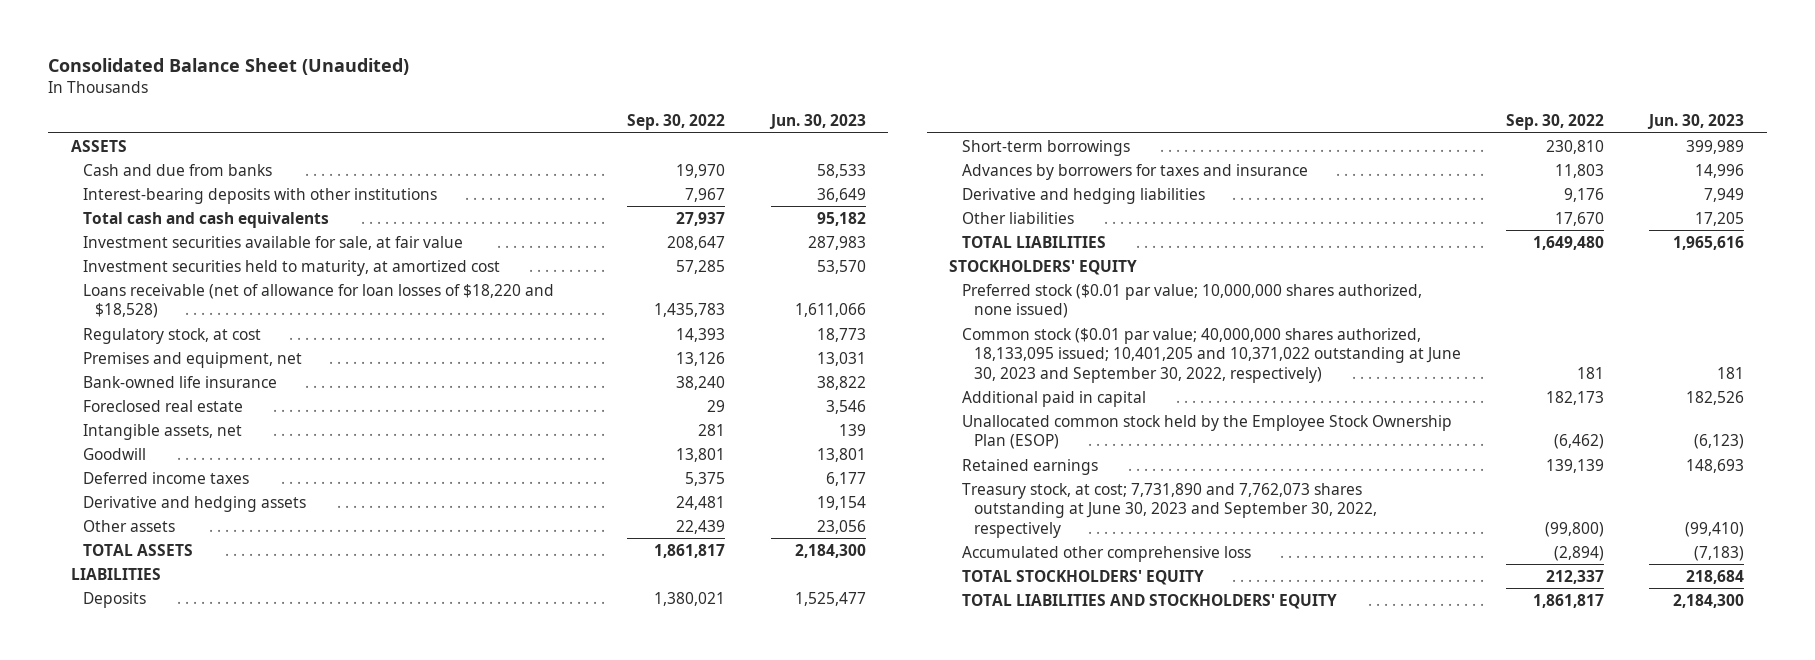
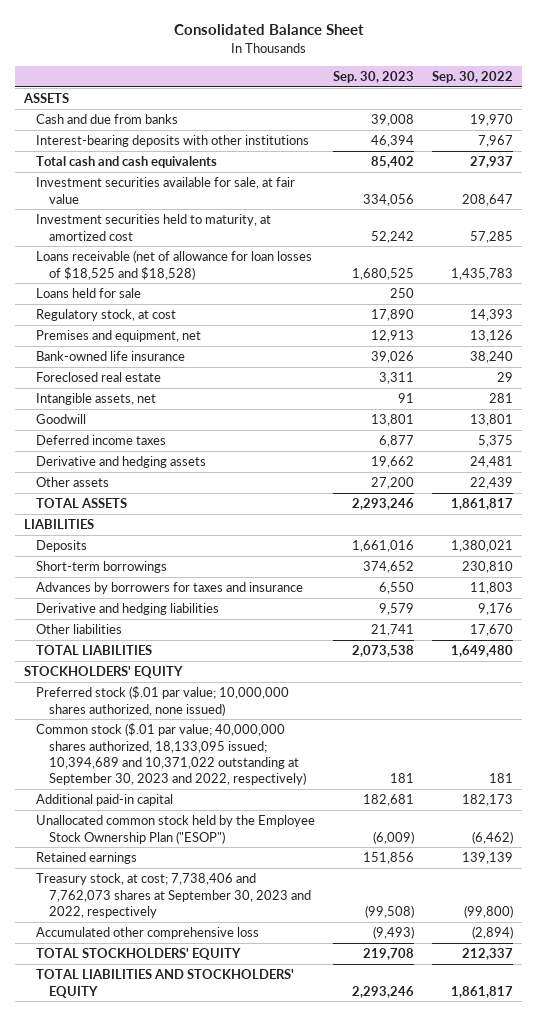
[48,58,410,76] Consolidated Balance Sheet (Unaudited) -> [173,24,364,36] Consolidated Balance Sheet
[768,114,866,130] Jun. 30, 2023 -> none
none -> [333,70,415,83] Sep. 30, 2023
[82,283,554,319] Loans receivable (net of allowance for loan losses of $18,220 and $18,528) -> [36,250,313,280] Loans receivable (net of allowance for loan losses of $18,525 and $18,528)
none -> [36,288,142,299] Loans held for sale
[961,283,1422,319] Preferred stock ($0.01 par value; 10,000,000 shares authorized, none issued) -> [36,686,290,716] Preferred stock ($.01 par value; 10,000,000 shares authorized, none issued)
[961,327,1462,383] Common stock ($0.01 par value; 40,000,000 shares authorized, 18,133,095 issued; 10,401,205 and 10,371,022 outstanding at June 30, 2023 and September 30, 2022, respectively) -> [36,723,306,786] Common stock ($.01 par value; 40,000,000 shares authorized, 18,133,095 issued; 10,394,689 and 10,371,022 outstanding at September 30, 2023 and 2022, respectively)
[961,390,1146,407] Additional paid in capital -> [36,794,174,807] Additional paid-in capital
[961,414,1452,450] Unallocated common stock held by the Employee Stock Ownership Plan (ESOP) -> [36,815,316,844] Unallocated common stock held by the Employee Stock Ownership Plan ("ESOP")
[961,482,1378,538] Treasury stock, at cost; 7,731,890 and 7,762,073 shares outstanding at June 30, 2023 and September 30, 2022, respectively -> [36,873,311,918] Treasury stock, at cost; 7,738,406 and 7,762,073 shares at September 30, 2023 and 2022, respectively

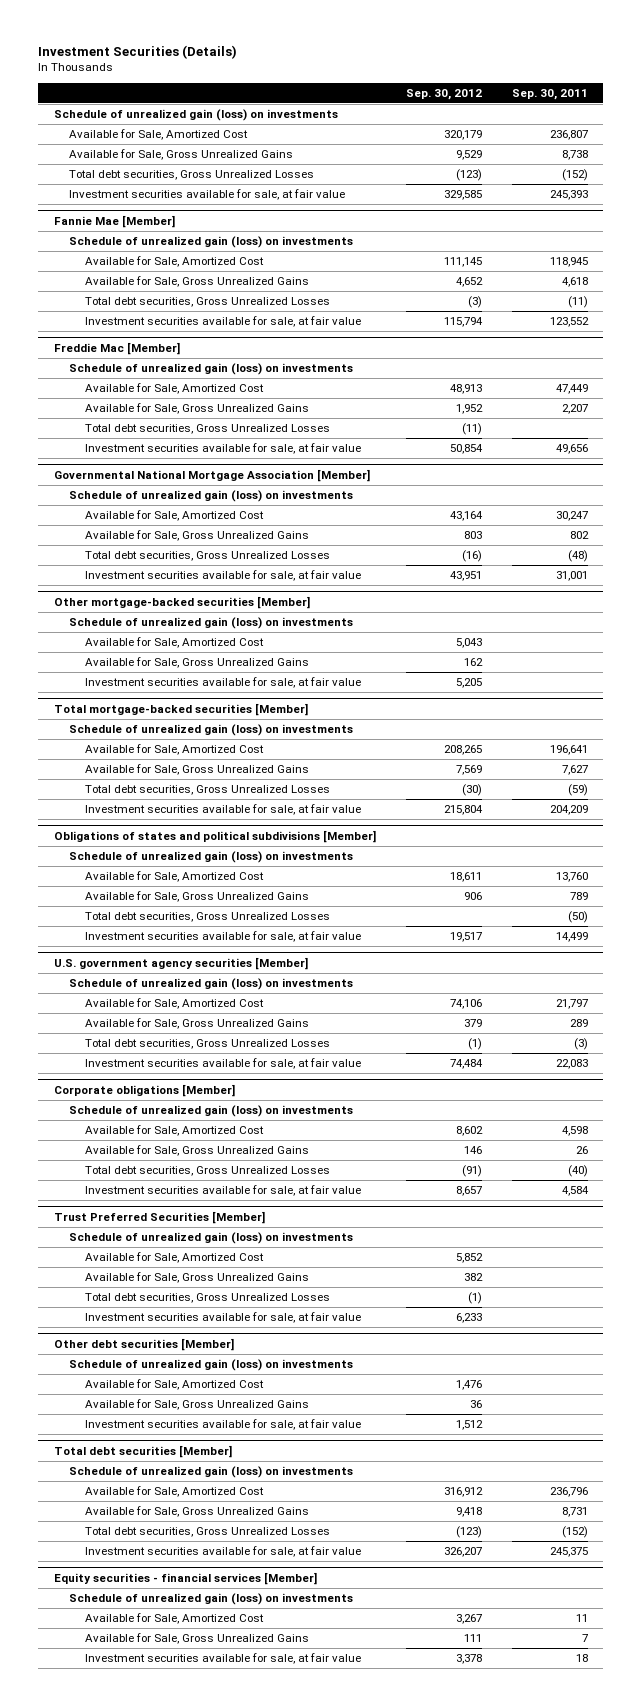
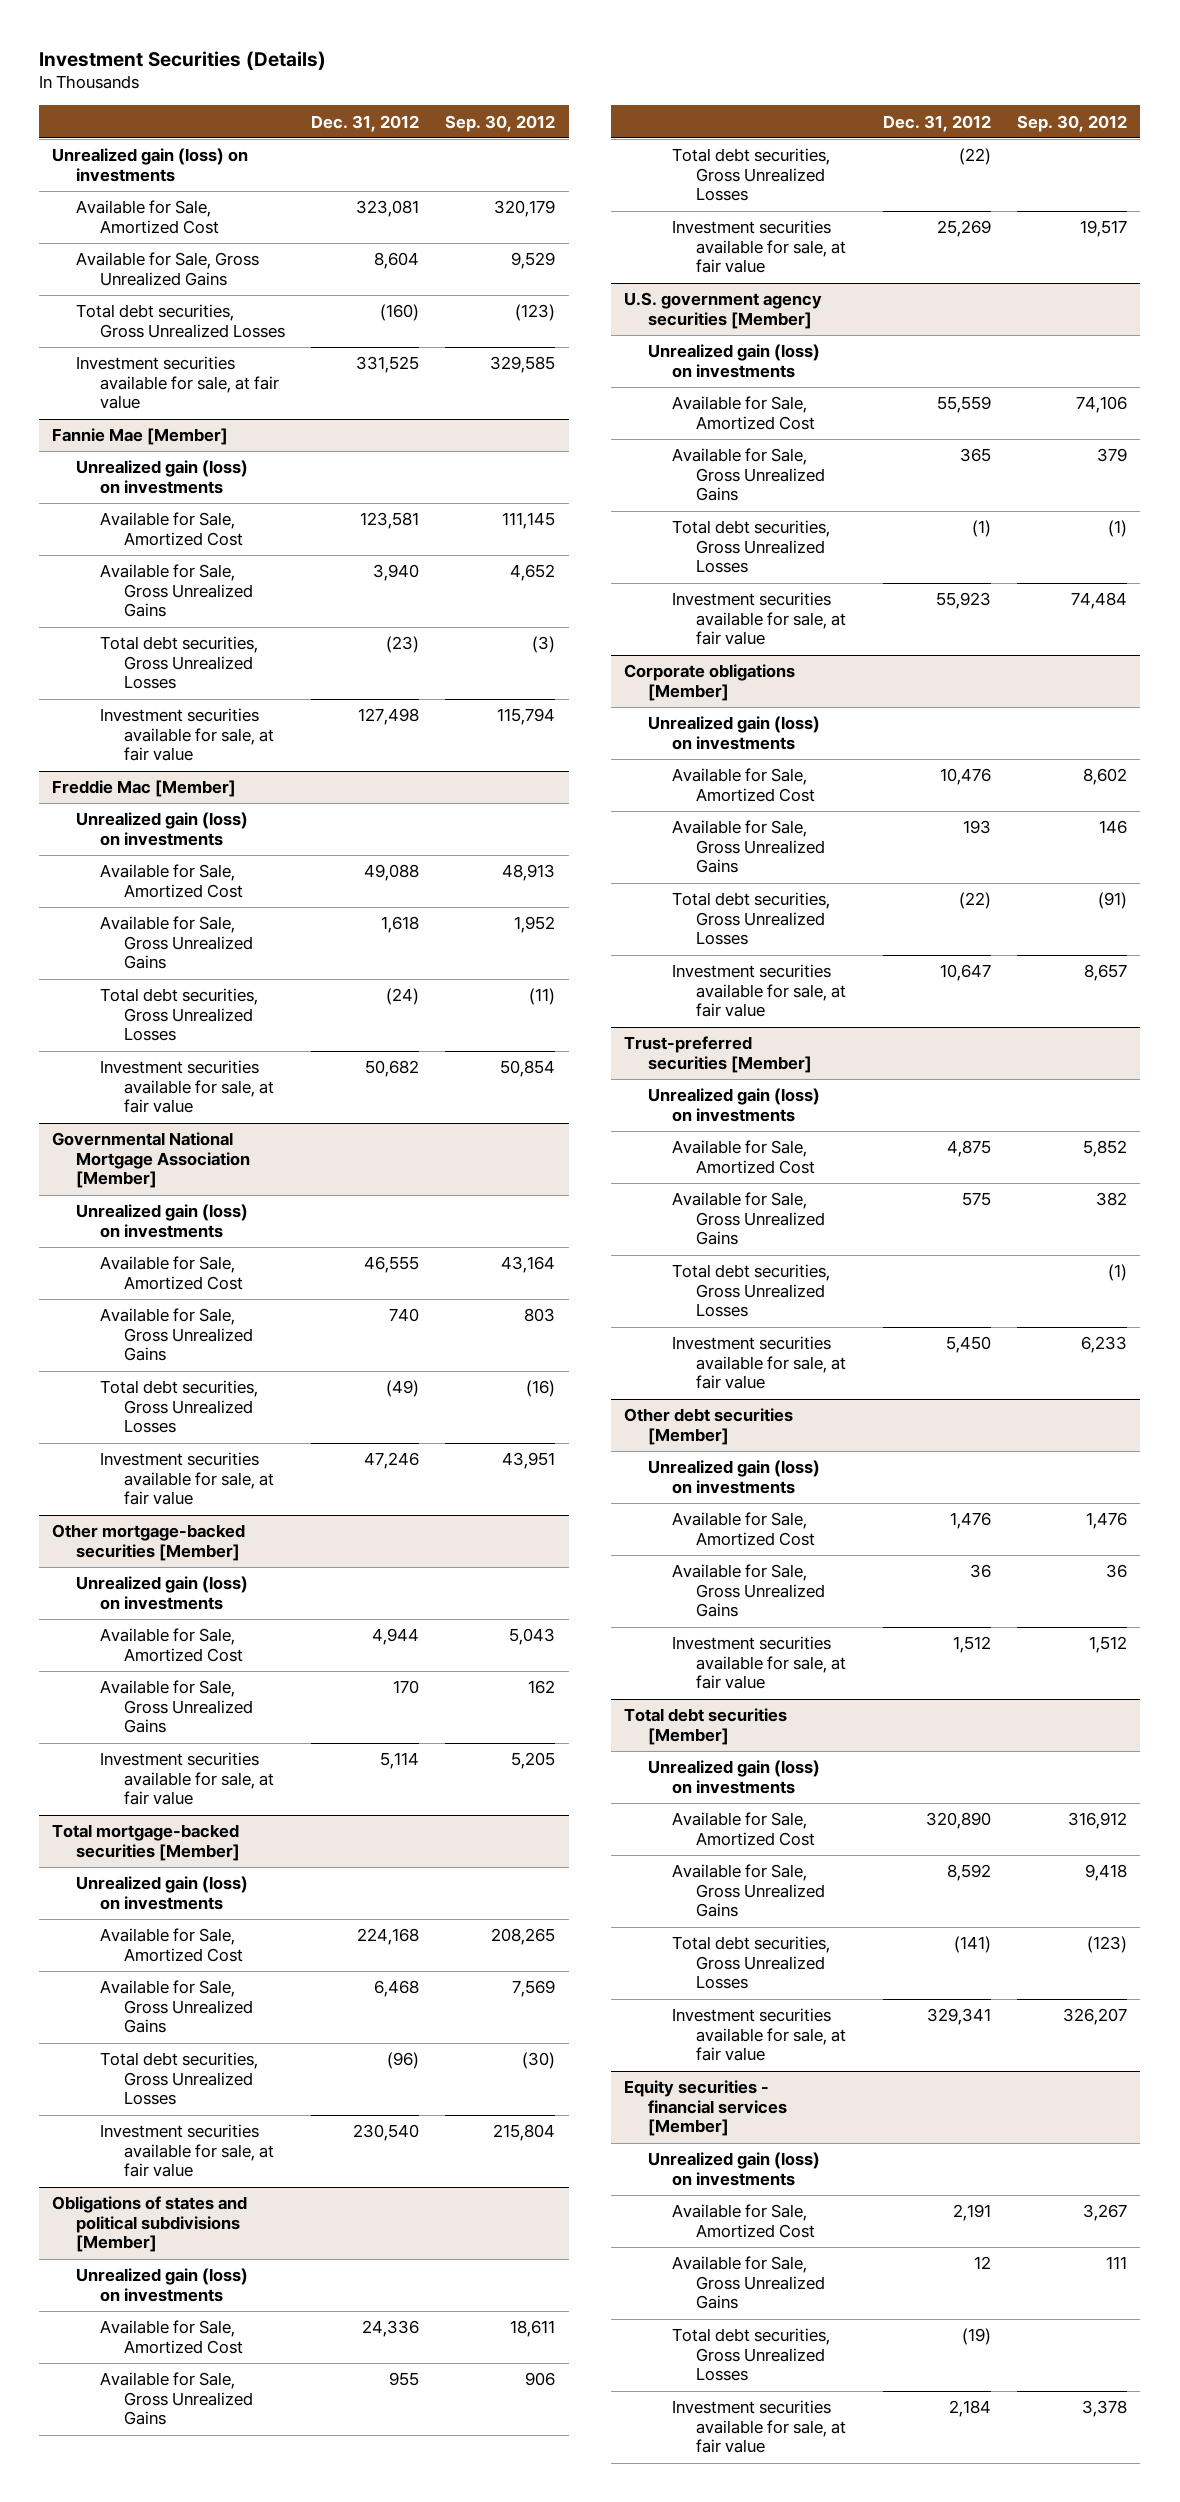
[512,88,589,100] Sep. 30, 2011 -> none
none -> [311,114,420,132] Dec. 31, 2012
[53,108,338,121] Schedule of unrealized gain (loss) on investments -> [52,148,249,182] Unrealized gain (loss) on investments
[69,235,354,248] Schedule of unrealized gain (loss) on investments -> [76,460,249,494] Unrealized gain (loss) on investments
[69,362,354,375] Schedule of unrealized gain (loss) on investments -> [76,812,249,846] Unrealized gain (loss) on investments
[69,489,354,502] Schedule of unrealized gain (loss) on investments -> [76,1204,249,1238] Unrealized gain (loss) on investments
[69,616,354,629] Schedule of unrealized gain (loss) on investments -> [76,1576,249,1610] Unrealized gain (loss) on investments
[69,723,354,736] Schedule of unrealized gain (loss) on investments -> [76,1876,249,1910] Unrealized gain (loss) on investments
[69,850,354,863] Schedule of unrealized gain (loss) on investments -> [76,2268,249,2302] Unrealized gain (loss) on investments
[69,977,354,990] Schedule of unrealized gain (loss) on investments -> [648,344,821,378] Unrealized gain (loss) on investments
[69,1104,354,1117] Schedule of unrealized gain (loss) on investments -> [648,716,821,750] Unrealized gain (loss) on investments
[53,1210,265,1224] Trust Preferred Securities [Member] -> [624,1036,813,1073] Trust-preferred securities [Member]
[69,1231,354,1244] Schedule of unrealized gain (loss) on investments -> [648,1088,821,1122] Unrealized gain (loss) on investments
[69,1358,354,1371] Schedule of unrealized gain (loss) on investments -> [648,1460,821,1494] Unrealized gain (loss) on investments
[69,1465,354,1478] Schedule of unrealized gain (loss) on investments -> [648,1760,821,1794] Unrealized gain (loss) on investments
[69,1592,354,1605] Schedule of unrealized gain (loss) on investments -> [648,2152,821,2186] Unrealized gain (loss) on investments
none -> [672,2328,831,2382] Total debt securities, Gross Unrealized Losses

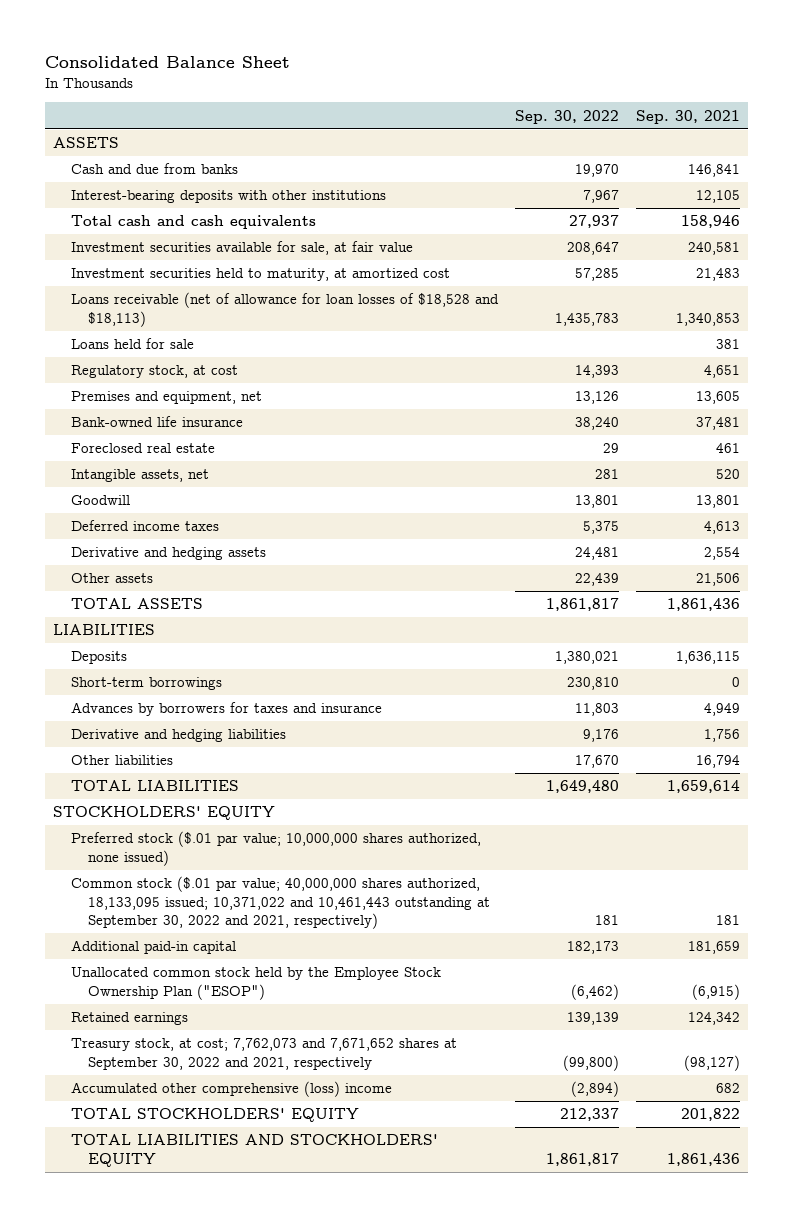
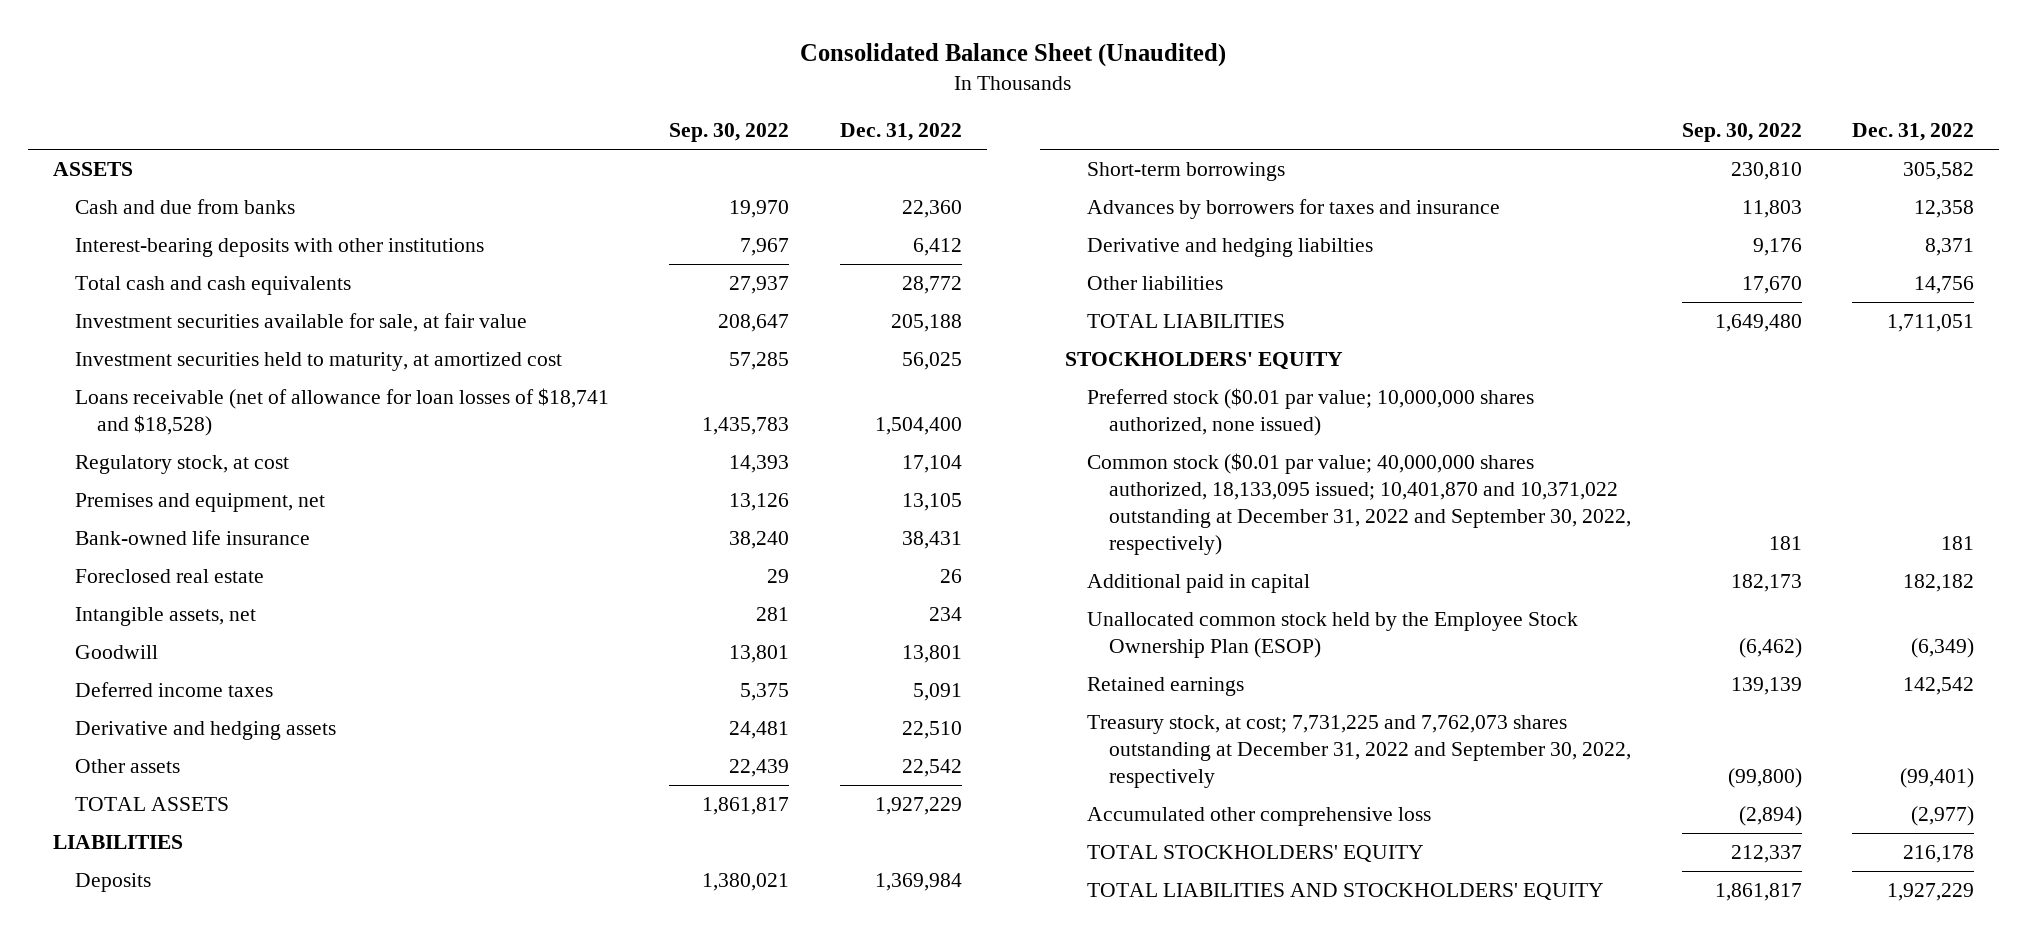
[44,55,290,68] Consolidated Balance Sheet -> [800,42,1227,67] Consolidated Balance Sheet (Unaudited)
[635,109,740,124] Sep. 30, 2021 -> none
none -> [839,122,962,141] Dec. 31, 2022
[70,338,194,350] Loans held for sale -> none
[70,292,499,327] Loans receivable (net of allowance for loan losses of $18,528 and $18,113) -> [74,388,609,437] Loans receivable (net of allowance for loan losses of $18,741 and $18,528)
[70,729,286,743] Derivative and hedging liabilities -> [1087,238,1374,258] Derivative and hedging liabilties
[70,831,481,866] Preferred stock ($.01 par value; 10,000,000 shares authorized, none issued) -> [1087,388,1535,437] Preferred stock ($0.01 par value; 10,000,000 shares authorized, none issued)
[70,876,491,930] Common stock ($.01 par value; 40,000,000 shares authorized, 18,133,095 issued; 10,371,022 and 10,461,443 outstanding at September 30, 2022 and 2021, respectively) -> [1087,453,1632,555] Common stock ($0.01 par value; 40,000,000 shares authorized, 18,133,095 issued; 10,401,870 and 10,371,022 outstanding at December 31, 2022 and September 30, 2022, respectively)
[70,940,236,955] Additional paid-in capital -> [1087,574,1311,594] Additional paid in capital
[70,967,441,1000] Unallocated common stock held by the Employee Stock Ownership Plan ("ESOP") -> [1087,612,1579,659] Unallocated common stock held by the Employee Stock Ownership Plan (ESOP)
[70,1038,457,1070] Treasury stock, at cost; 7,762,073 and 7,671,652 shares at September 30, 2022 and 2021, respectively -> [1087,715,1632,788] Treasury stock, at cost; 7,731,225 and 7,762,073 shares outstanding at December 31, 2022 and September 30, 2022, respectively
[70,1081,392,1098] Accumulated other comprehensive (loss) income -> [1087,807,1432,827] Accumulated other comprehensive loss

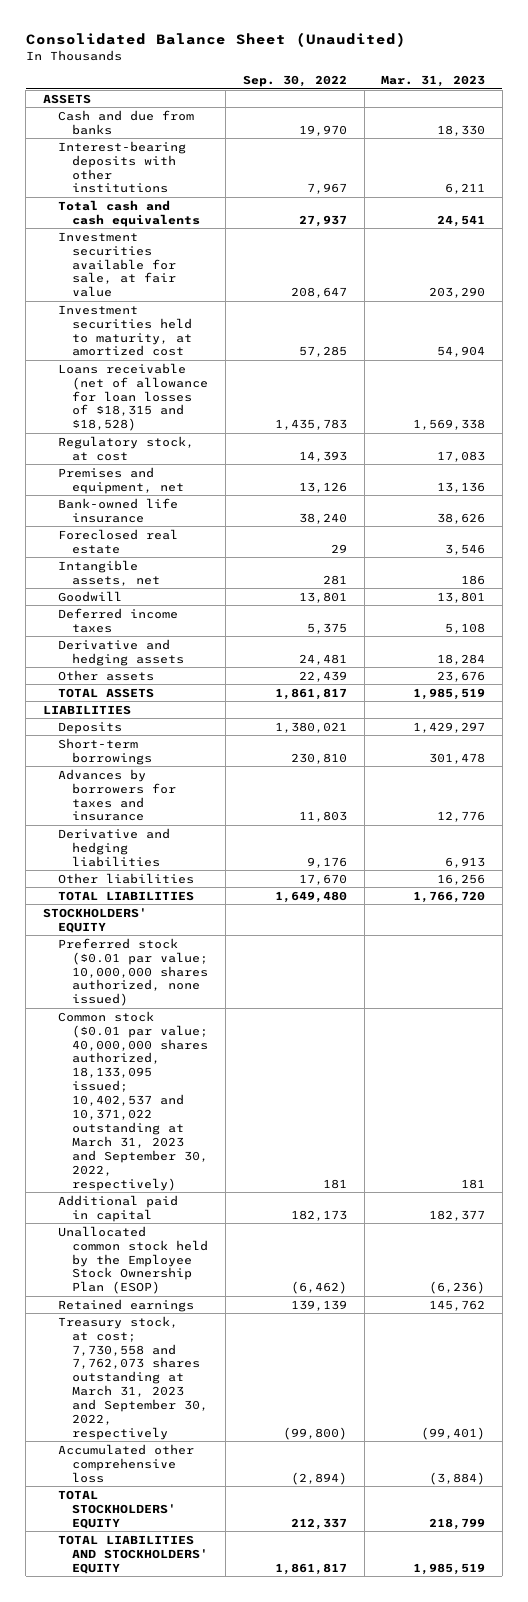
[839,122,962,141] Dec. 31, 2022 -> none
none -> [381,75,486,88] Mar. 31, 2023
[74,388,609,437] Loans receivable (net of allowance for loan losses of $18,741 and $18,528) -> [57,362,209,432] Loans receivable (net of allowance for loan losses of $18,315 and $18,528)
[1087,238,1374,258] Derivative and hedging liabilties -> [57,827,170,867] Derivative and hedging liabilities
[1087,453,1632,555] Common stock ($0.01 par value; 40,000,000 shares authorized, 18,133,095 issued; 10,401,870 and 10,371,022 outstanding at December 31, 2022 and September 30, 2022, respectively) -> [57,1010,209,1191] Common stock ($0.01 par value; 40,000,000 shares authorized, 18,133,095 issued; 10,402,537 and 10,371,022 outstanding at March 31, 2023 and September 30, 2022, respectively)
[1087,715,1632,788] Treasury stock, at cost; 7,731,225 and 7,762,073 shares outstanding at December 31, 2022 and September 30, 2022, respectively -> [57,1315,209,1440] Treasury stock, at cost; 7,730,558 and 7,762,073 shares outstanding at March 31, 2023 and September 30, 2022, respectively

